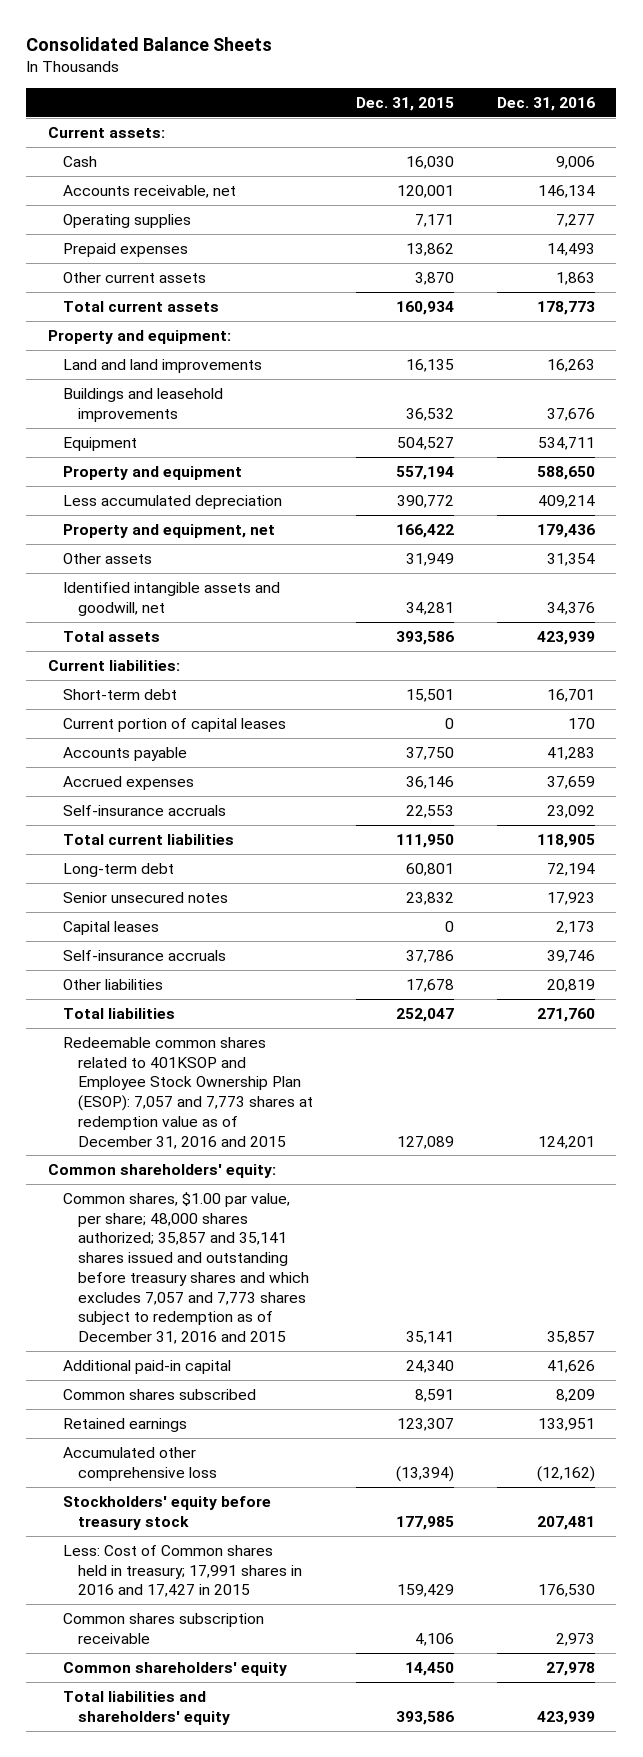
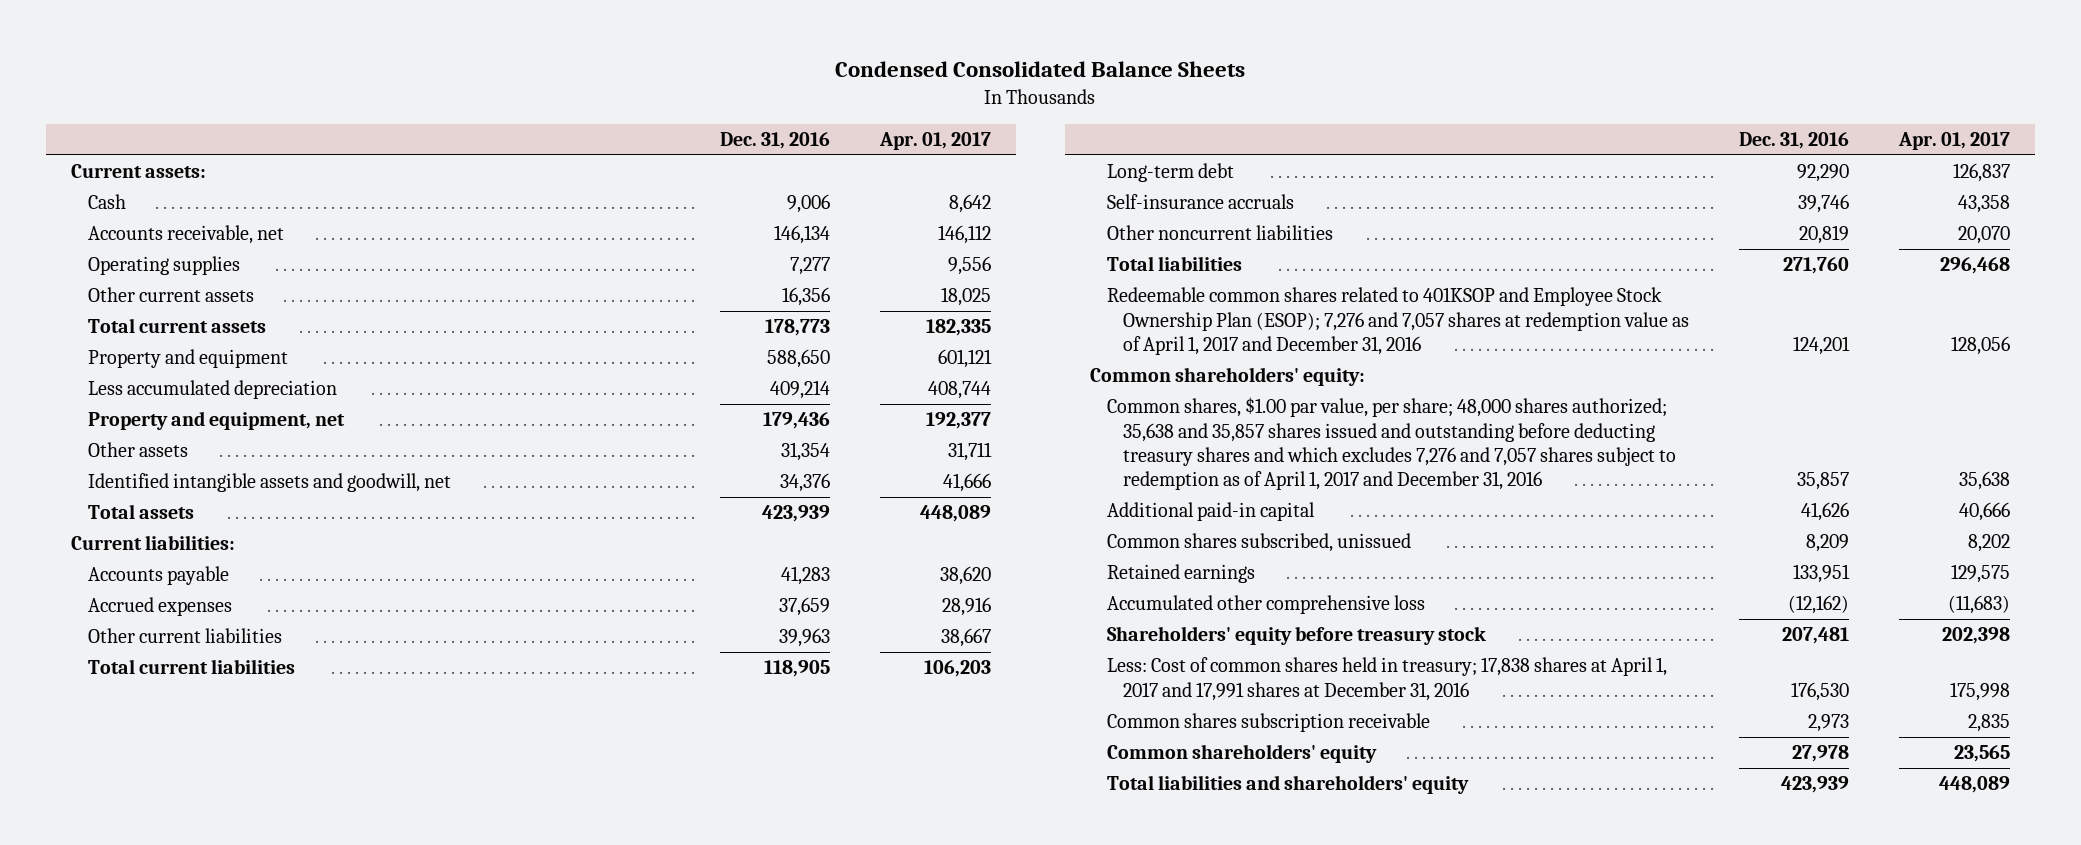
[26,36,273,51] Consolidated Balance Sheets -> [835,61,1246,78] Condensed Consolidated Balance Sheets
[355,96,454,111] Dec. 31, 2015 -> none
none -> [878,132,991,151] Apr. 01, 2017
[62,243,188,258] Prepaid expenses -> none
[555,272,595,286] 1,863 -> [781,287,830,307] 16,356
[47,330,231,345] Property and equipment: -> none
[62,359,262,374] Land and land improvements -> none
[62,388,223,422] Buildings and leasehold improvements -> none
[62,437,137,452] Equipment -> none
[62,689,177,701] Short-term debt -> none
[62,718,286,733] Current portion of capital leases -> none
[62,805,226,817] Self-insurance accruals -> none
none -> [87,628,282,644] Other current liabilities
[62,892,228,904] Senior unsecured notes -> none
[62,921,159,936] Capital leases -> none
[546,863,595,877] 72,194 -> [1796,164,1849,183] 92,290
[62,979,163,991] Other liabilities -> [1106,225,1333,241] Other noncurrent liabilities
[62,1037,313,1149] Redeemable common shares related to 401KSOP and Employee Stock Ownership Plan (ESOP): 7,057 and 7,773 shares at redemption value as of December 31, 2016 and 2015 -> [1106,287,1689,355] Redeemable common shares related to 401KSOP and Employee Stock Ownership Plan (ESOP); 7,276 and 7,057 shares at redemption value as of April 1, 2017 and December 31, 2016
[62,1192,309,1345] Common shares, $1.00 par value, per share; 48,000 shares authorized; 35,857 and 35,141 shares issued and outstanding before treasury shares and which excludes 7,057 and 7,773 shares subject to redemption as of December 31, 2016 and 2015 -> [1106,397,1676,491] Common shares, $1.00 par value, per share; 48,000 shares authorized; 35,638 and 35,857 shares issued and outstanding before deducting treasury shares and which excludes 7,276 and 7,057 shares subject to redemption as of April 1, 2017 and December 31, 2016
[62,1389,256,1401] Common shares subscribed -> [1106,533,1411,553] Common shares subscribed, unissued
[62,1496,271,1530] Stockholders' equity before treasury stock -> [1106,626,1486,646] Shareholders' equity before treasury stock
[62,1545,302,1598] Less: Cost of Common shares held in treasury; 17,991 shares in 2016 and 17,427 in 2015 -> [1106,657,1667,701] Less: Cost of common shares held in treasury; 17,838 shares at April 1, 2017 and 17,991 shares at December 31, 2016

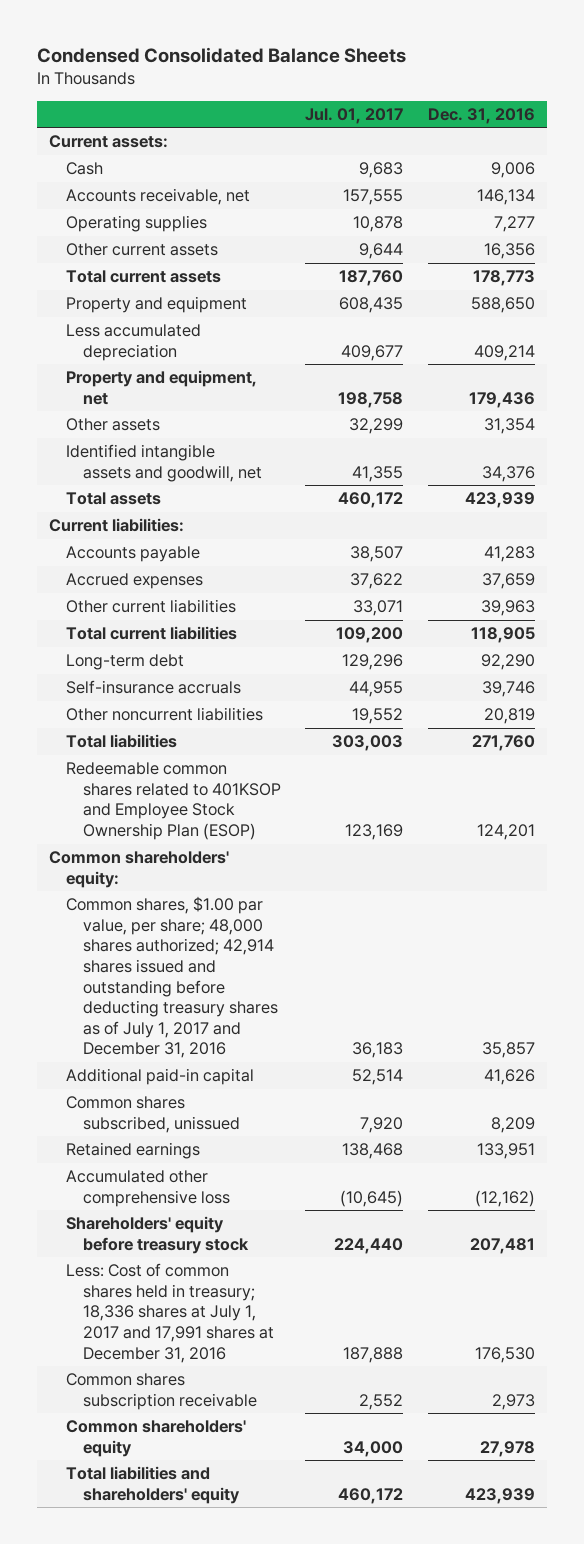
[878,132,991,151] Apr. 01, 2017 -> none
none -> [305,107,404,124] Jul. 01, 2017
[1106,287,1689,355] Redeemable common shares related to 401KSOP and Employee Stock Ownership Plan (ESOP); 7,276 and 7,057 shares at redemption value as of April 1, 2017 and December 31, 2016 -> [65,762,281,840] Redeemable common shares related to 401KSOP and Employee Stock Ownership Plan (ESOP)
[1106,397,1676,491] Common shares, $1.00 par value, per share; 48,000 shares authorized; 35,638 and 35,857 shares issued and outstanding before deducting treasury shares and which excludes 7,276 and 7,057 shares subject to redemption as of April 1, 2017 and December 31, 2016 -> [65,896,278,1059] Common shares, $1.00 par value, per share; 48,000 shares authorized; 42,914 shares issued and outstanding before deducting treasury shares as of July 1, 2017 and December 31, 2016
[1106,657,1667,701] Less: Cost of common shares held in treasury; 17,838 shares at April 1, 2017 and 17,991 shares at December 31, 2016 -> [65,1263,274,1363] Less: Cost of common shares held in treasury; 18,336 shares at July 1, 2017 and 17,991 shares at December 31, 2016

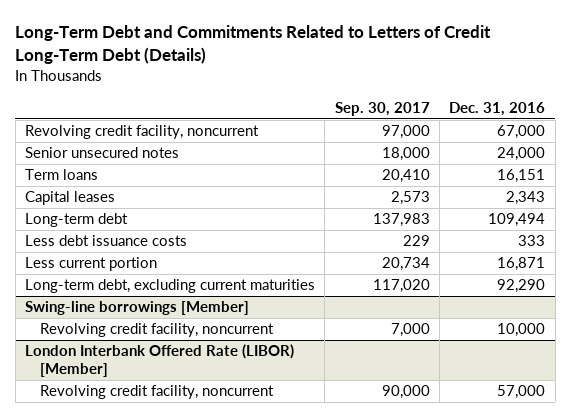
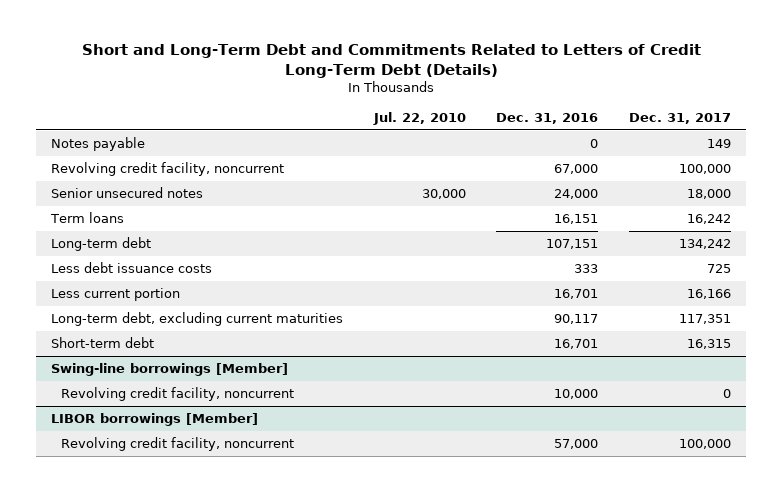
[15,25,492,65] Long-Term Debt and Commitments Related to Letters of Credit Long-Term Debt (Details) -> [81,44,701,78] Short and Long-Term Debt and Commitments Related to Letters of Credit Long-Term Debt (Details)
[334,101,430,116] Sep. 30, 2017 -> none
none -> [372,111,466,125] Jul. 22, 2010
none -> [628,112,731,124] Dec. 31, 2017
none -> [51,137,146,152] Notes payable
[24,191,115,206] Capital leases -> none
[488,213,546,228] 109,494 -> [546,239,599,250] 107,151
[497,257,546,272] 16,871 -> [554,289,599,300] 16,701
[497,279,546,294] 92,290 -> [554,314,599,325] 90,117
none -> [51,337,155,349] Short-term debt
[24,344,294,378] London Interbank Offered Rate (LIBOR) [Member] -> [51,413,259,427] LIBOR borrowings [Member]

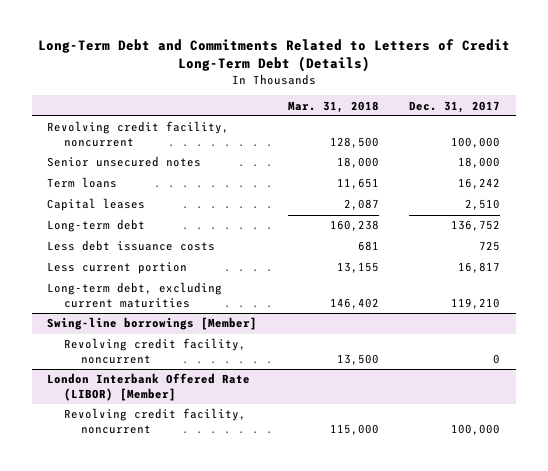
[81,44,701,78] Short and Long-Term Debt and Commitments Related to Letters of Credit Long-Term Debt (Details) -> [37,38,510,72] Long-Term Debt and Commitments Related to Letters of Credit Long-Term Debt (Details)
[372,111,466,125] Jul. 22, 2010 -> none
[496,112,599,124] Dec. 31, 2016 -> none
none -> [287,100,379,113] Mar. 31, 2018
[51,137,146,152] Notes payable -> none
none -> [47,198,146,212] Capital leases
[678,239,731,250] 134,242 -> [451,220,501,232] 136,752
[51,337,155,349] Short-term debt -> none
[686,289,731,300] 16,166 -> [458,262,501,274] 16,817
[678,314,731,325] 117,351 -> [451,298,501,310] 119,210
[51,413,259,427] LIBOR borrowings [Member] -> [47,373,251,402] London Interbank Offered Rate (LIBOR) [Member]

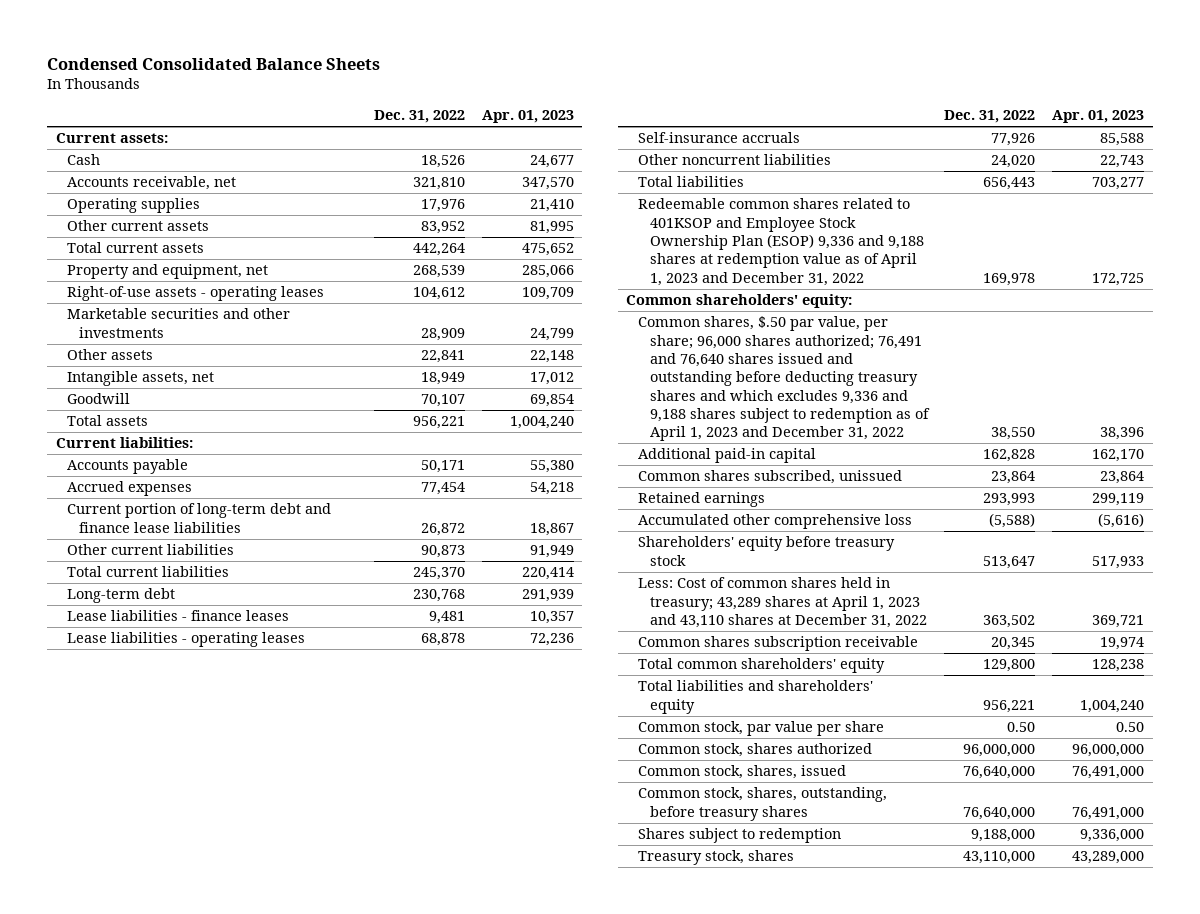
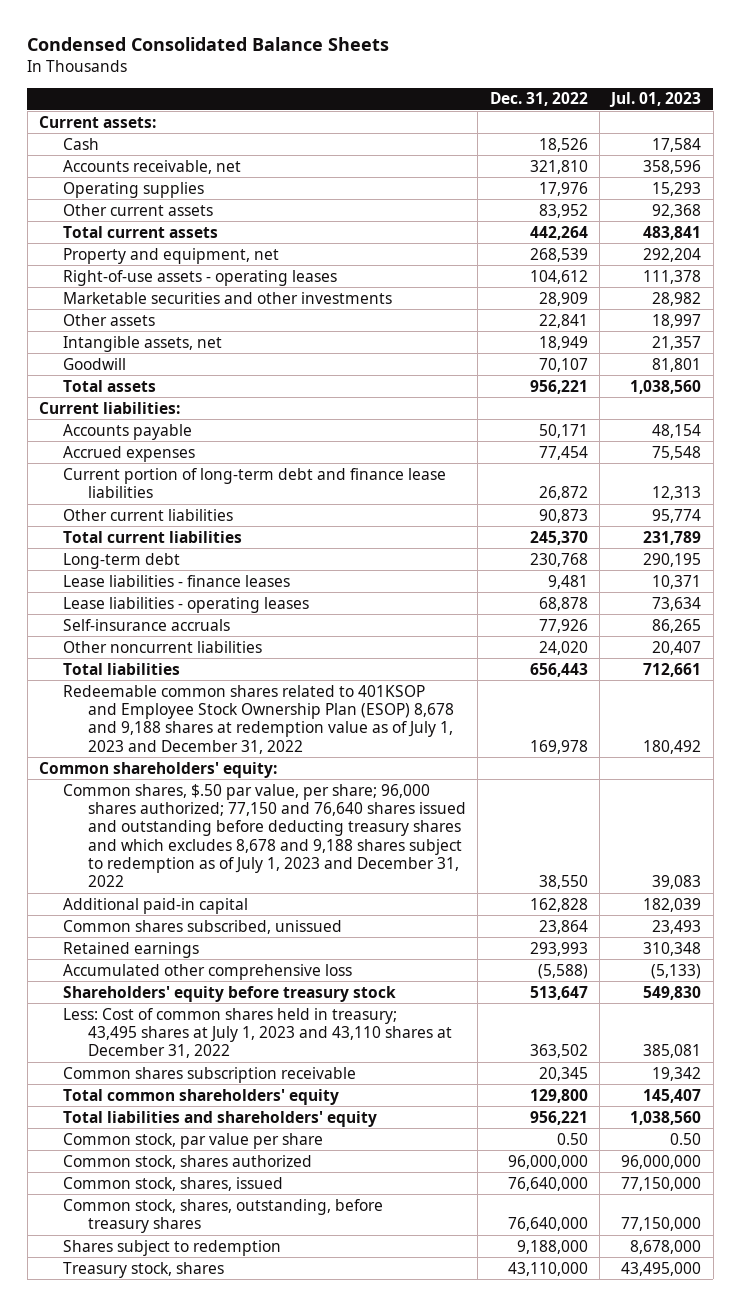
[481,110,574,124] Apr. 01, 2023 -> none
none -> [609,92,702,108] Jul. 01, 2023
[638,198,924,286] Redeemable common shares related to 401KSOP and Employee Stock Ownership Plan (ESOP) 9,336 and 9,188 shares at redemption value as of April 1, 2023 and December 31, 2022 -> [63,684,454,754] Redeemable common shares related to 401KSOP and Employee Stock Ownership Plan (ESOP) 8,678 and 9,188 shares at redemption value as of July 1, 2023 and December 31, 2022
[638,316,930,442] Common shares, $.50 par value, per share; 96,000 shares authorized; 76,491 and 76,640 shares issued and outstanding before deducting treasury shares and which excludes 9,336 and 9,188 shares subject to redemption as of April 1, 2023 and December 31, 2022 -> [63,783,466,888] Common shares, $.50 par value, per share; 96,000 shares authorized; 77,150 and 76,640 shares issued and outstanding before deducting treasury shares and which excludes 8,678 and 9,188 shares subject to redemption as of July 1, 2023 and December 31, 2022
[638,577,927,629] Less: Cost of common shares held in treasury; 43,289 shares at April 1, 2023 and 43,110 shares at December 31, 2022 -> [63,1007,452,1059] Less: Cost of common shares held in treasury; 43,495 shares at July 1, 2023 and 43,110 shares at December 31, 2022

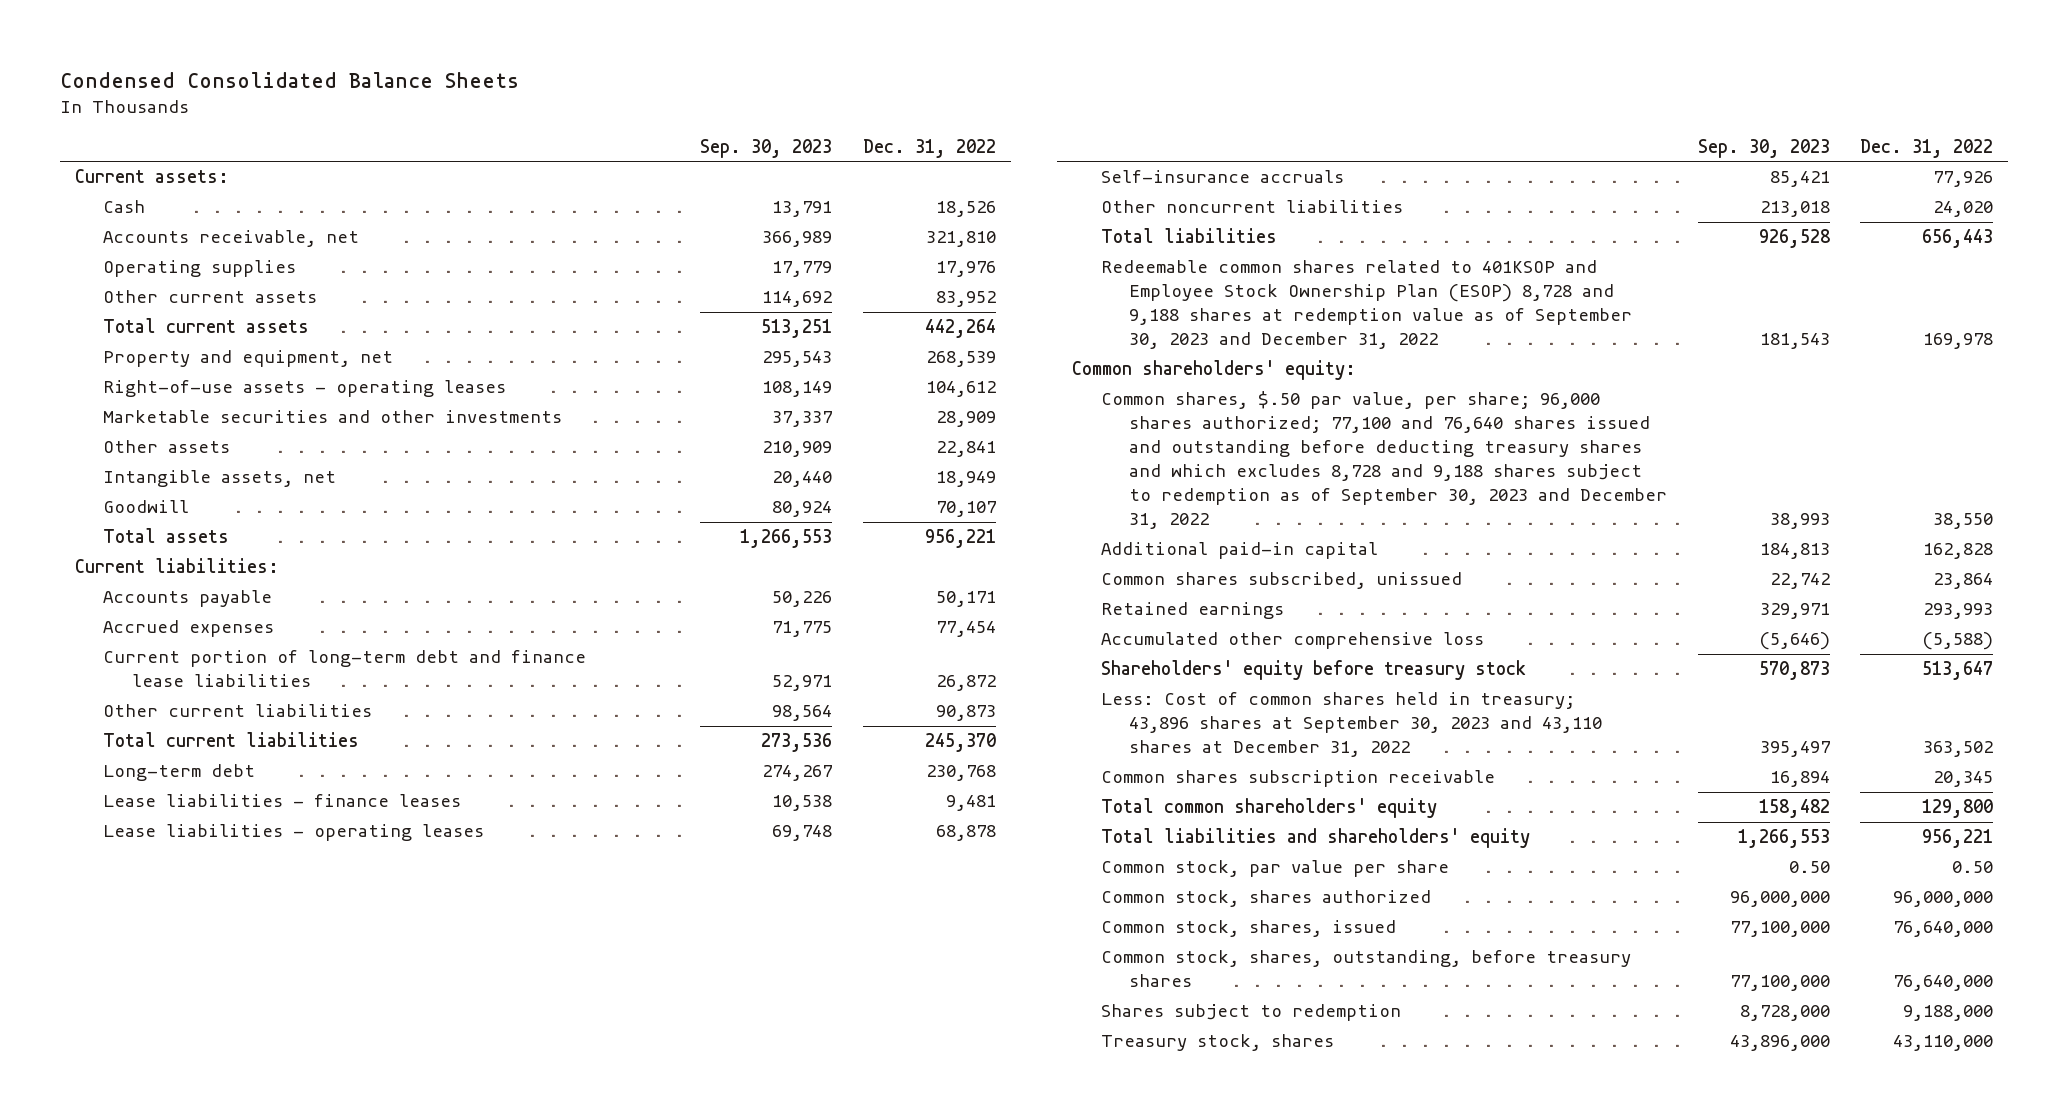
[609,92,702,108] Jul. 01, 2023 -> none
none -> [700,138,833,158] Sep. 30, 2023
[63,684,454,754] Redeemable common shares related to 401KSOP and Employee Stock Ownership Plan (ESOP) 8,678 and 9,188 shares at redemption value as of July 1, 2023 and December 31, 2022 -> [1100,260,1633,350] Redeemable common shares related to 401KSOP and Employee Stock Ownership Plan (ESOP) 8,728 and 9,188 shares at redemption value as of September 30, 2023 and December 31, 2022
[63,783,466,888] Common shares, $.50 par value, per share; 96,000 shares authorized; 77,150 and 76,640 shares issued and outstanding before deducting treasury shares and which excludes 8,678 and 9,188 shares subject to redemption as of July 1, 2023 and December 31, 2022 -> [1100,391,1668,530] Common shares, $.50 par value, per share; 96,000 shares authorized; 77,100 and 76,640 shares issued and outstanding before deducting treasury shares and which excludes 8,728 and 9,188 shares subject to redemption as of September 30, 2023 and December 31, 2022
[63,1007,452,1059] Less: Cost of common shares held in treasury; 43,495 shares at July 1, 2023 and 43,110 shares at December 31, 2022 -> [1100,692,1603,758] Less: Cost of common shares held in treasury; 43,896 shares at September 30, 2023 and 43,110 shares at December 31, 2022

